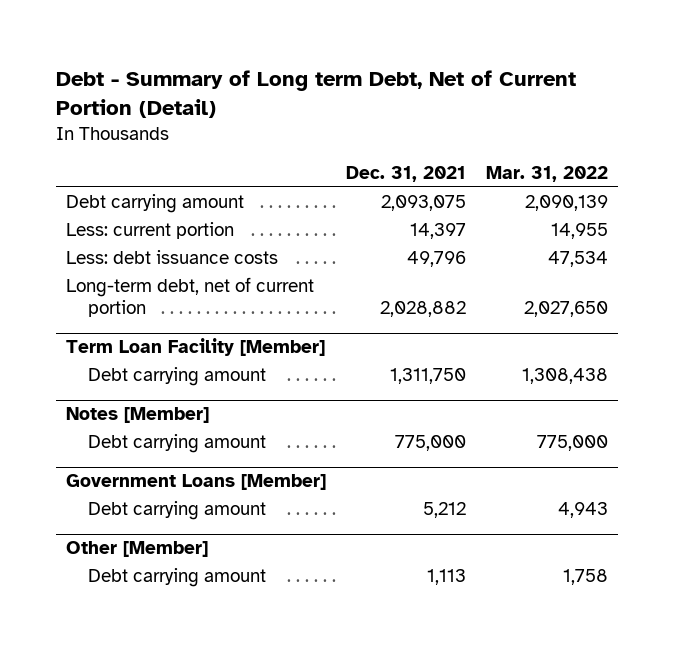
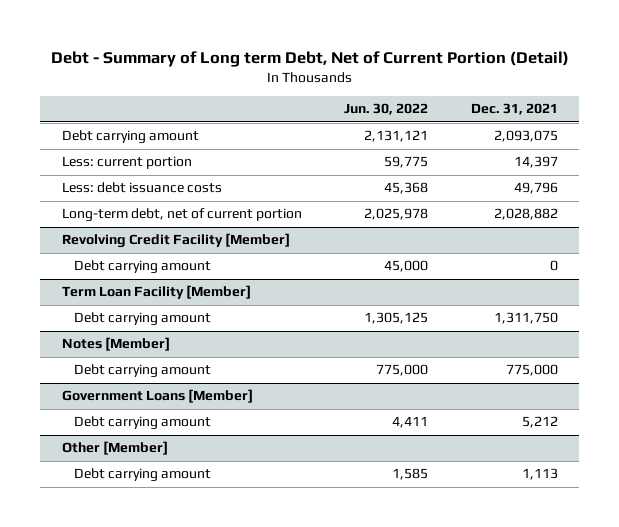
[486,166,609,183] Mar. 31, 2022 -> none
none -> [344,103,429,116] Jun. 30, 2022
none -> [61,233,290,249] Revolving Credit Facility [Member]
none -> [73,260,211,275] Debt carrying amount

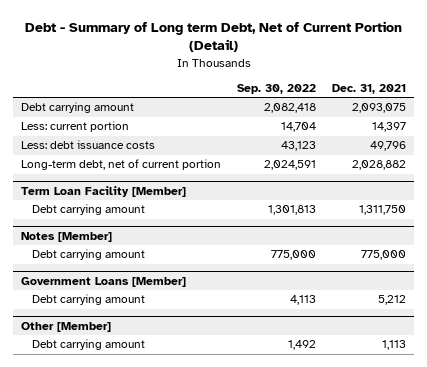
[344,103,429,116] Jun. 30, 2022 -> none
none -> [237,83,317,94] Sep. 30, 2022
[61,233,290,249] Revolving Credit Facility [Member] -> none
[73,260,211,275] Debt carrying amount -> none

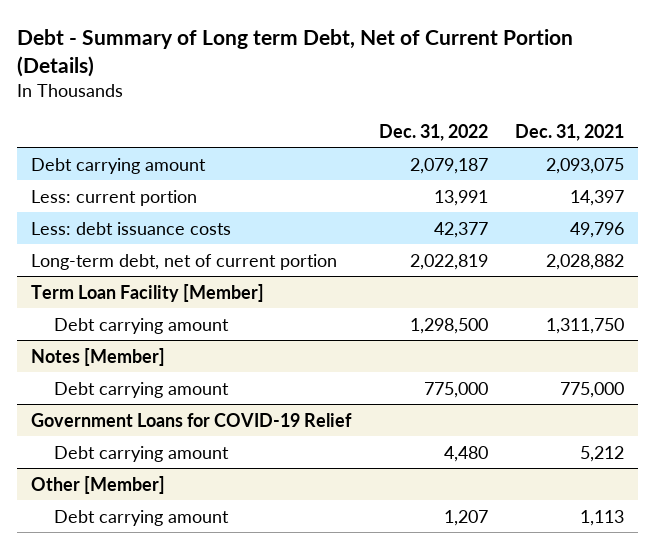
[24,20,402,53] Debt - Summary of Long term Debt, Net of Current Portion (Detail) -> [16,28,573,77] Debt - Summary of Long term Debt, Net of Current Portion (Details)
[237,83,317,94] Sep. 30, 2022 -> none
none -> [378,123,488,141] Dec. 31, 2022
[21,276,187,287] Government Loans [Member] -> [30,412,352,427] Government Loans for COVID-19 Relief

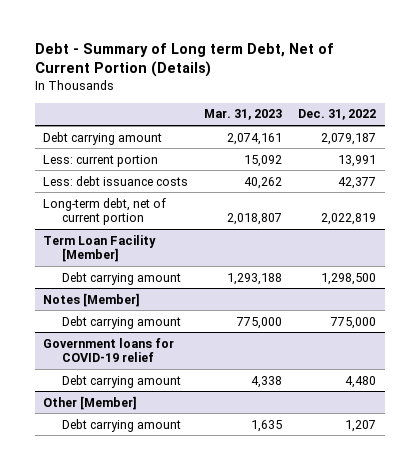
[515,123,625,141] Dec. 31, 2021 -> none
none -> [204,109,283,121] Mar. 31, 2023
[30,412,352,427] Government Loans for COVID-19 Relief -> [42,337,174,363] Government loans for COVID-19 relief

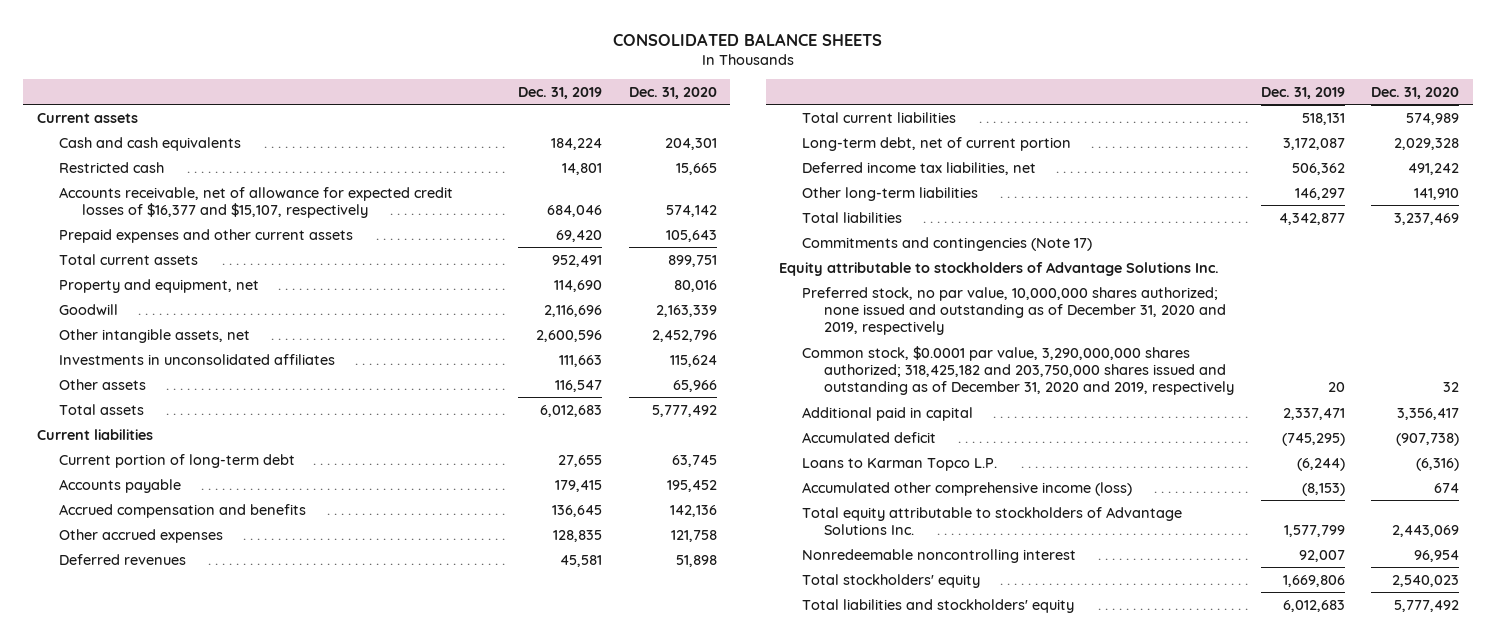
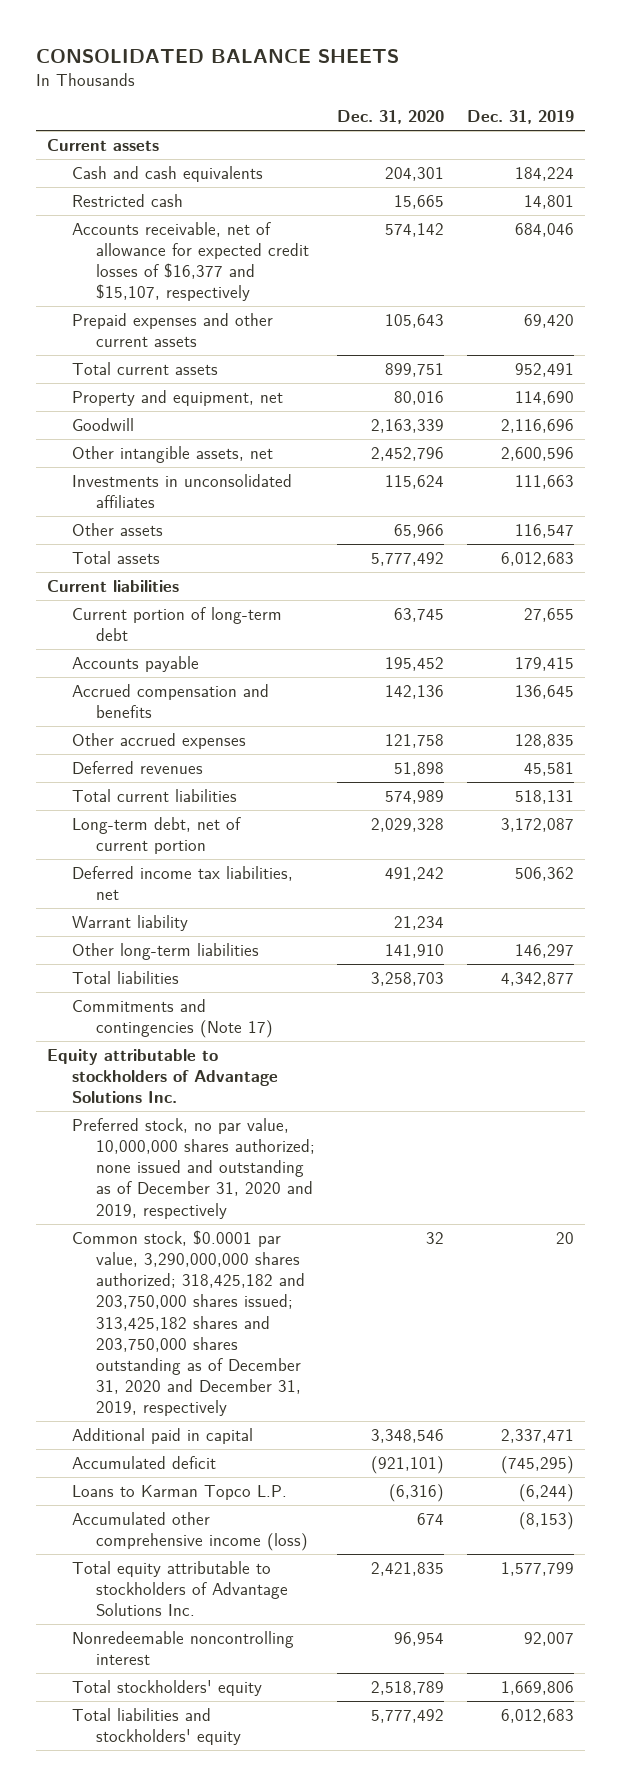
none -> [71,914,188,931] Warrant liability
[1394,212,1460,225] 3,237,469 -> [371,971,445,986] 3,258,703
[801,345,1235,396] Common stock, $0.0001 par value, 3,290,000,000 shares authorized; 318,425,182 and 203,750,000 shares issued and outstanding as of December 31, 2020 and 2019, respectively -> [71,1229,306,1417] Common stock, $0.0001 par value, 3,290,000,000 shares authorized; 318,425,182 and 203,750,000 shares issued; 313,425,182 shares and 203,750,000 shares outstanding as of December 31, 2020 and December 31, 2019, respectively
[1397,407,1460,420] 3,356,417 -> [371,1428,445,1443] 3,348,546
[1396,432,1460,446] (907,738) -> [371,1455,445,1474] (921,101)
[1392,524,1460,537] 2,443,069 -> [371,1561,445,1576] 2,421,835
[1392,574,1460,587] 2,540,023 -> [371,1680,445,1695] 2,518,789

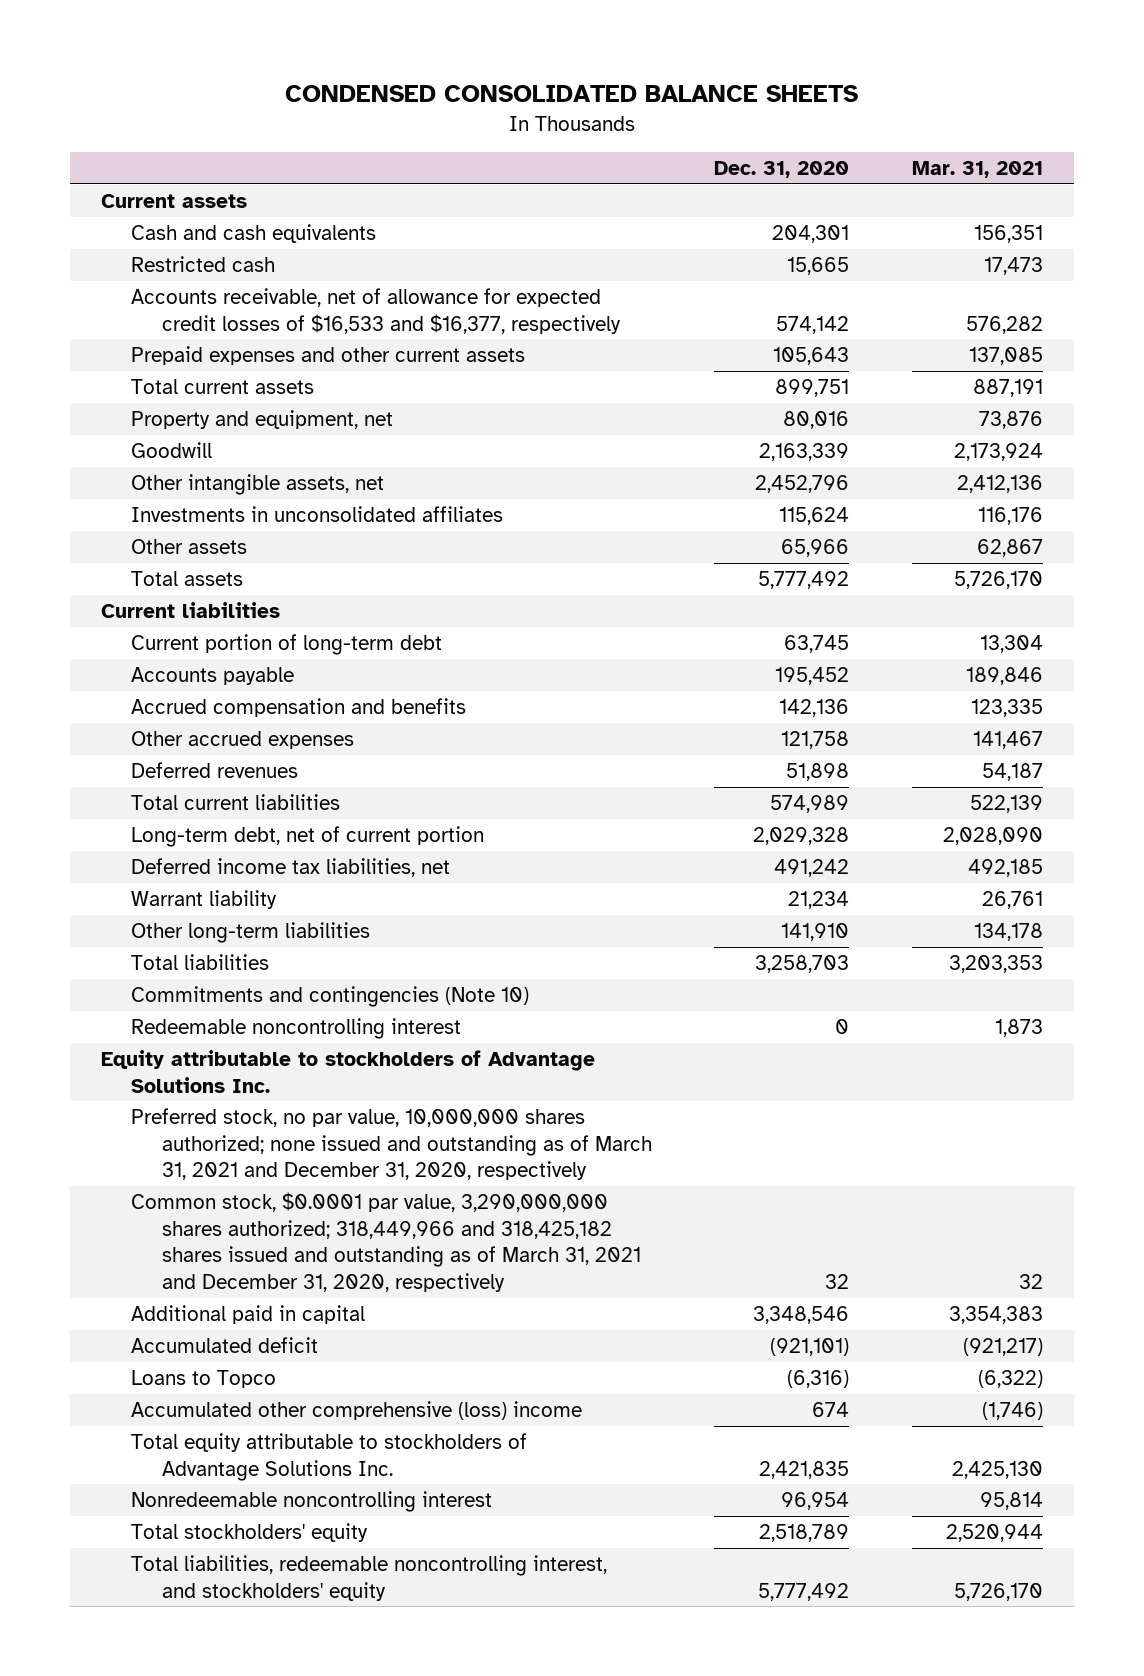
[36,48,400,63] CONSOLIDATED BALANCE SHEETS -> [284,85,858,103] CONDENSED CONSOLIDATED BALANCE SHEETS
[466,110,574,125] Dec. 31, 2019 -> none
none -> [911,161,1043,179] Mar. 31, 2021
[71,221,310,302] Accounts receivable, net of allowance for expected credit losses of $16,377 and $15,107, respectively -> [131,288,621,334] Accounts receivable, net of allowance for expected credit losses of $16,533 and $16,377, respectively
[71,998,274,1039] Commitments and contingencies (Note 17) -> [131,986,530,1008] Commitments and contingencies (Note 10)
none -> [131,1018,462,1040] Redeemable noncontrolling interest
[71,1117,316,1219] Preferred stock, no par value, 10,000,000 shares authorized; none issued and outstanding as of December 31, 2020 and 2019, respectively -> [131,1108,652,1181] Preferred stock, no par value, 10,000,000 shares authorized; none issued and outstanding as of March 31, 2021 and December 31, 2020, respectively
[71,1229,306,1417] Common stock, $0.0001 par value, 3,290,000,000 shares authorized; 318,425,182 and 203,750,000 shares issued; 313,425,182 shares and 203,750,000 shares outstanding as of December 31, 2020 and December 31, 2019, respectively -> [131,1192,641,1292] Common stock, $0.0001 par value, 3,290,000,000 shares authorized; 318,449,966 and 318,425,182 shares issued and outstanding as of March 31, 2021 and December 31, 2020, respectively
[71,1484,287,1500] Loans to Karman Topco L.P. -> [131,1370,277,1389] Loans to Topco
[71,1511,309,1552] Accumulated other comprehensive income (loss) -> [131,1401,583,1421] Accumulated other comprehensive (loss) income
[71,1707,242,1746] Total liabilities and stockholders' equity -> [131,1555,608,1601] Total liabilities, redeemable noncontrolling interest, and stockholders' equity

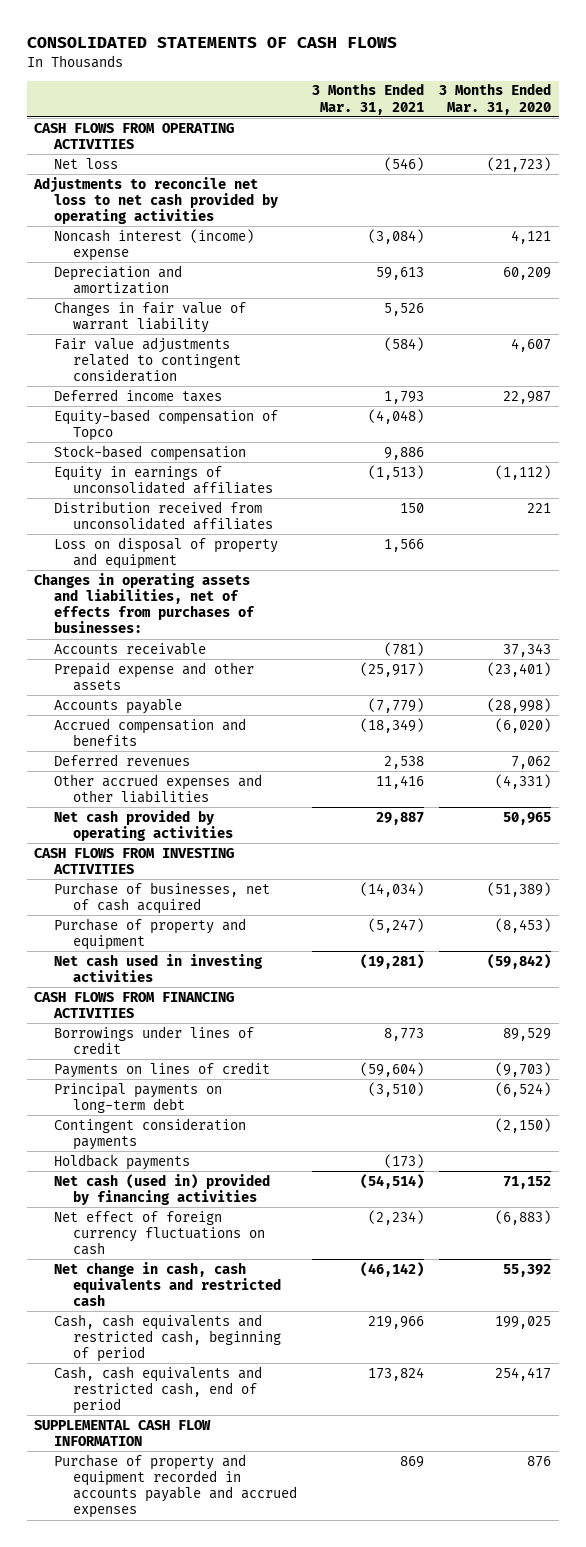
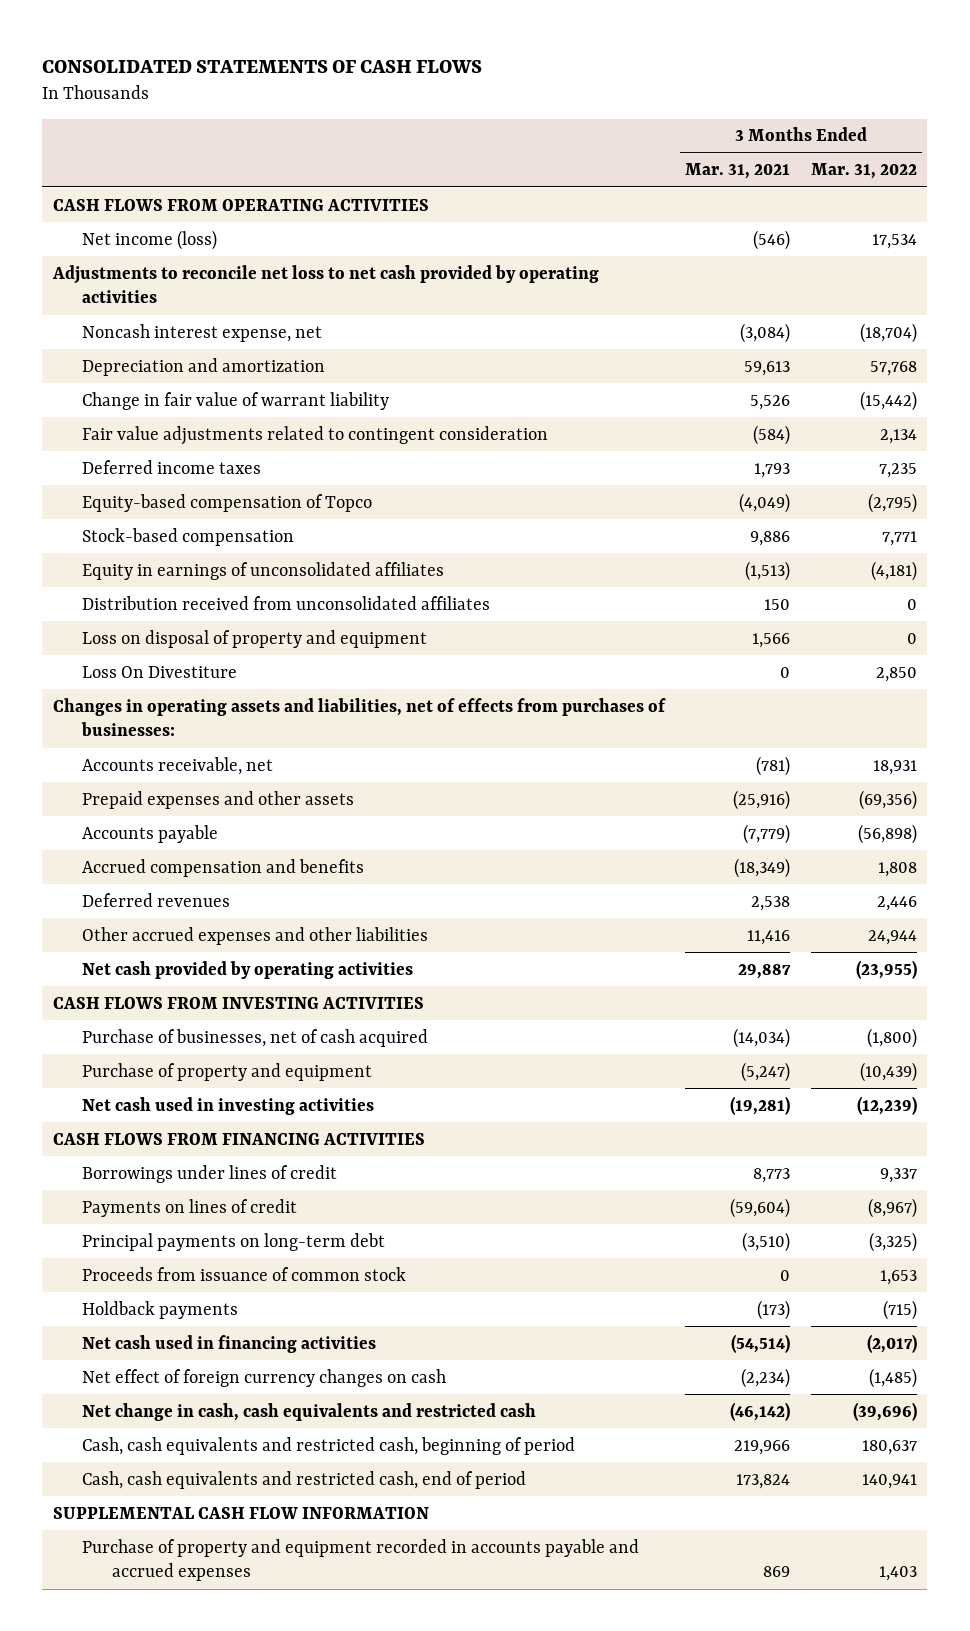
[439,83,552,115] 3 Months Ended Mar. 31, 2020 -> none
none -> [811,163,918,180] Mar. 31, 2022
[53,157,118,169] Net loss -> [82,229,218,250] Net income (loss)
[53,228,254,262] Noncash interest (income) expense -> [82,323,323,342] Noncash interest expense, net
[53,300,246,334] Changes in fair value of warrant liability -> [82,391,390,410] Change in fair value of warrant liability
[368,408,425,424] (4,048) -> [739,492,791,513] (4,049)
none -> [82,665,238,678] Loss On Divestiture
[53,641,206,655] Accounts receivable -> [82,756,274,775] Accounts receivable, net
[53,661,254,692] Prepaid expense and other assets -> [82,790,355,809] Prepaid expenses and other assets
[360,661,425,677] (25,917) -> [733,789,791,810] (25,916)
[53,1117,246,1151] Contingent consideration payments -> none
none -> [82,1266,407,1281] Proceeds from issuance of common stock
[53,1173,270,1206] Net cash (used in) provided by financing activities -> [82,1334,377,1353] Net cash used in financing activities
[53,1210,265,1256] Net effect of foreign currency fluctuations on cash -> [82,1368,447,1387] Net effect of foreign currency changes on cash

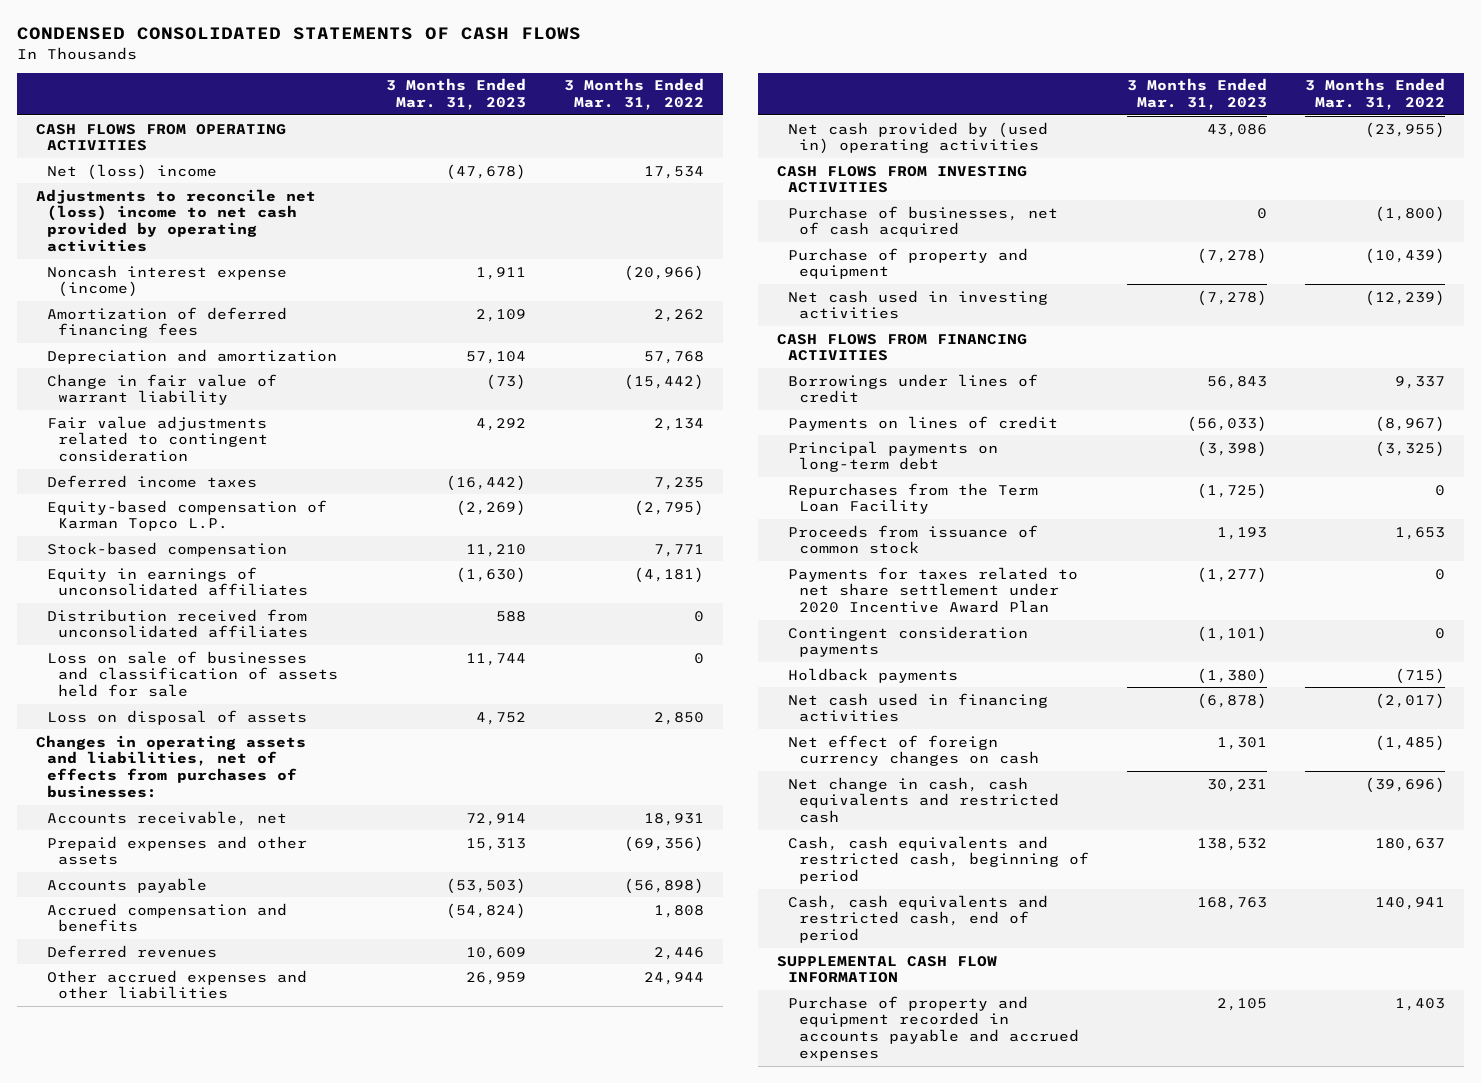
[42,59,483,73] CONSOLIDATED STATEMENTS OF CASH FLOWS -> [17,27,582,41] CONDENSED CONSOLIDATED STATEMENTS OF CASH FLOWS
[685,163,791,180] Mar. 31, 2021 -> none
none -> [385,78,526,111] 3 Months Ended Mar. 31, 2023
[82,229,218,250] Net income (loss) -> [47,163,218,180] Net (loss) income
[51,264,599,304] Adjustments to reconcile net loss to net cash provided by operating activities -> [36,188,317,253] Adjustments to reconcile net (loss) income to net cash provided by operating activities
[82,323,323,342] Noncash interest expense, net -> [47,264,288,298] Noncash interest expense (income)
[860,322,918,343] (18,704) -> [623,264,704,281] (20,966)
none -> [47,306,288,339] Amortization of deferred financing fees
[82,493,373,512] Equity-based compensation of Topco -> [47,499,328,532] Equity-based compensation of Karman Topco L.P.
[82,629,428,648] Loss on disposal of property and equipment -> none
none -> [47,650,338,698] Loss on sale of businesses and classification of assets held for sale
[82,665,238,678] Loss On Divestiture -> [47,709,308,725] Loss on disposal of assets
[82,960,414,979] Net cash provided by operating activities -> [787,121,1048,155] Net cash provided by (used in) operating activities
none -> [787,482,1038,515] Repurchases from the Term Loan Facility
none -> [787,566,1078,614] Payments for taxes related to net share settlement under 2020 Incentive Award Plan
none -> [787,625,1028,658] Contingent consideration payments

